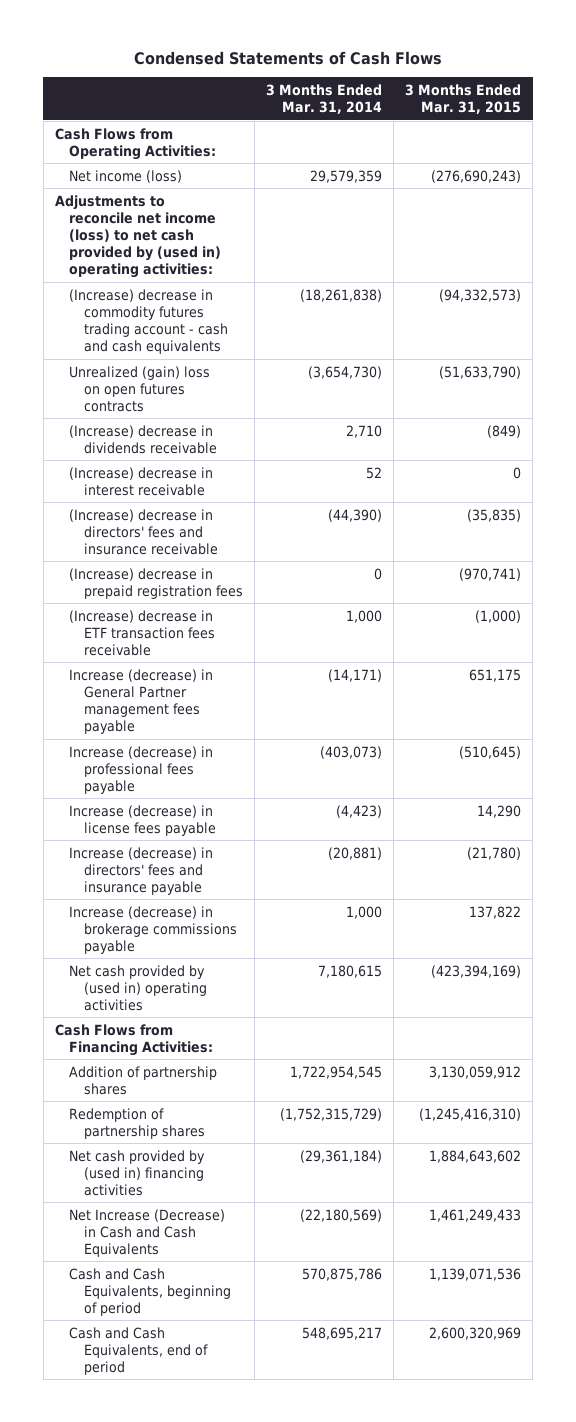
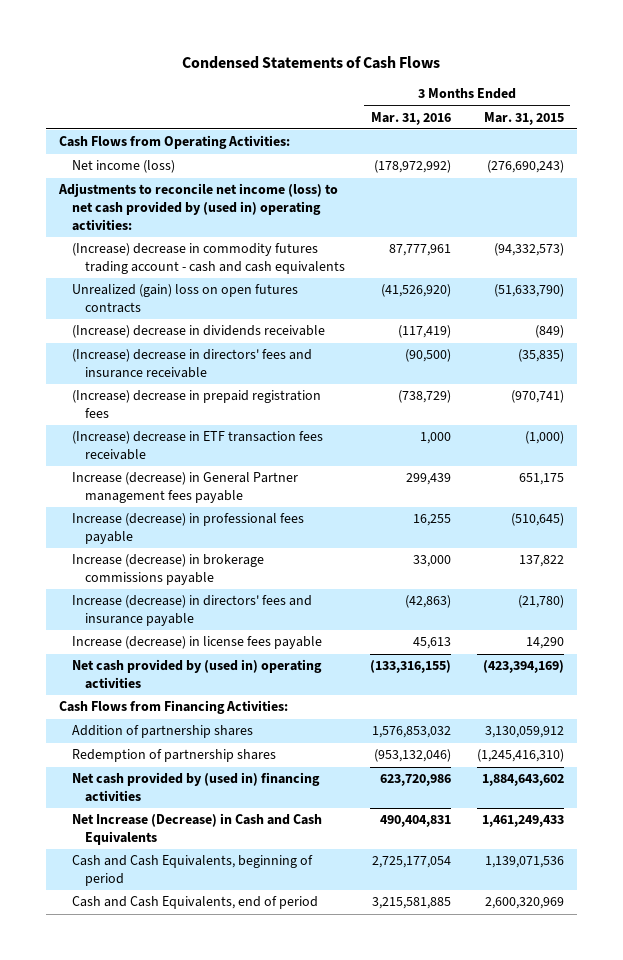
[266,83,383,114] 3 Months Ended Mar. 31, 2014 -> none
none -> [371,111,452,125] Mar. 31, 2016
[69,466,214,496] (Increase) decrease in interest receivable -> none
[69,846,214,895] Increase (decrease) in directors' fees and insurance payable -> [71,595,312,627] Increase (decrease) in directors' fees and insurance payable
[69,804,217,836] Increase (decrease) in license fees payable -> [71,636,322,650] Increase (decrease) in license fees payable

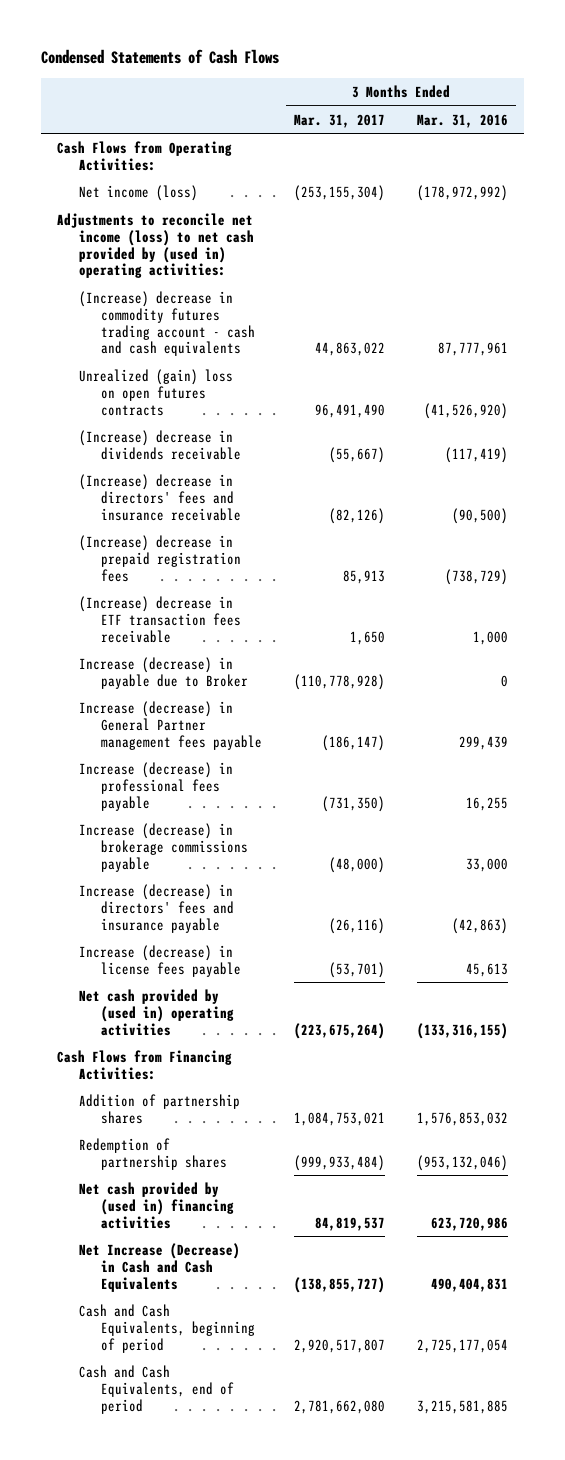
[483,111,564,125] Mar. 31, 2015 -> none
none -> [293,113,385,128] Mar. 31, 2017
none -> [78,656,248,689] Increase (decrease) in payable due to Broker

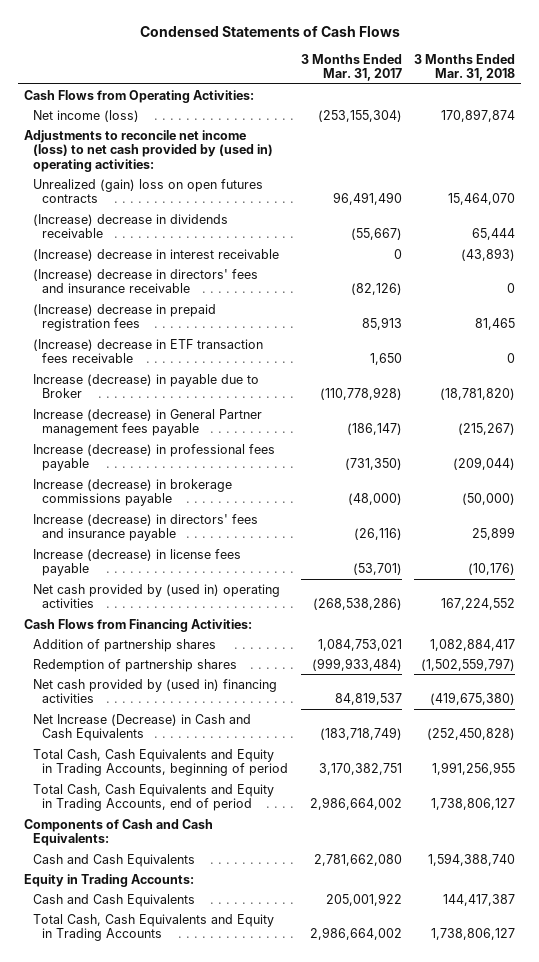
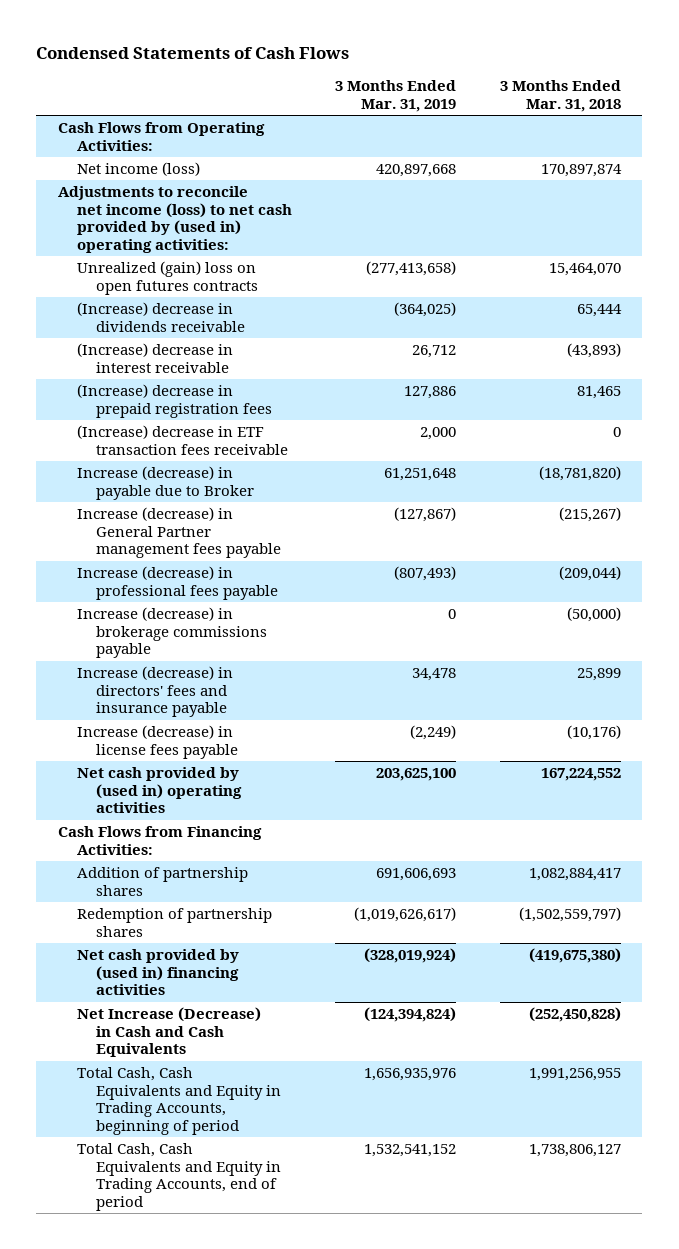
[300,53,402,82] 3 Months Ended Mar. 31, 2017 -> none
none -> [335,80,457,112] 3 Months Ended Mar. 31, 2019
[33,268,259,294] (Increase) decrease in directors' fees and insurance receivable -> none
[24,818,214,847] Components of Cash and Cash Equivalents: -> none
[33,853,196,867] Cash and Cash Equivalents -> none
[24,873,195,887] Equity in Trading Accounts: -> none
[33,893,196,907] Cash and Cash Equivalents -> none
[33,913,275,942] Total Cash, Cash Equivalents and Equity in Trading Accounts -> none

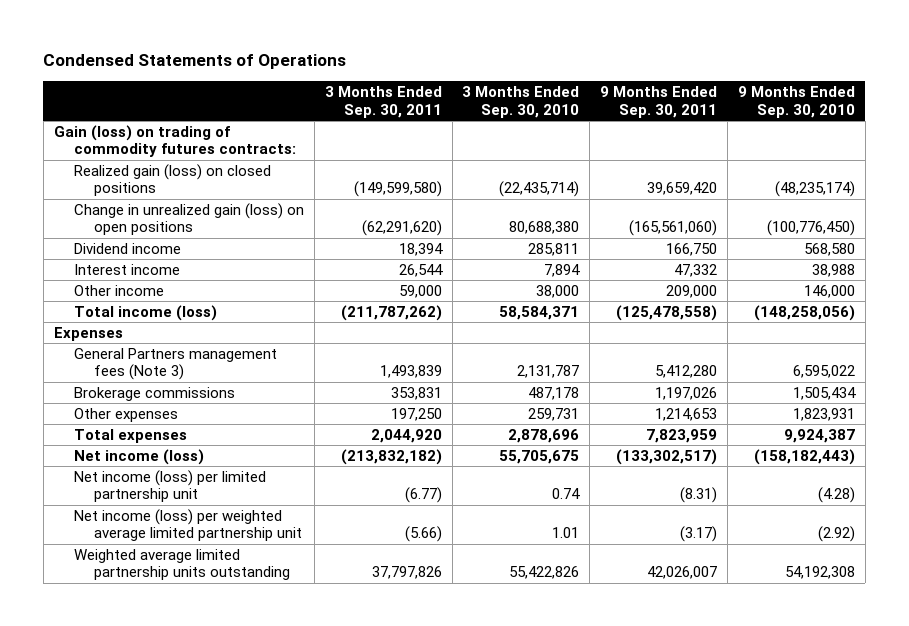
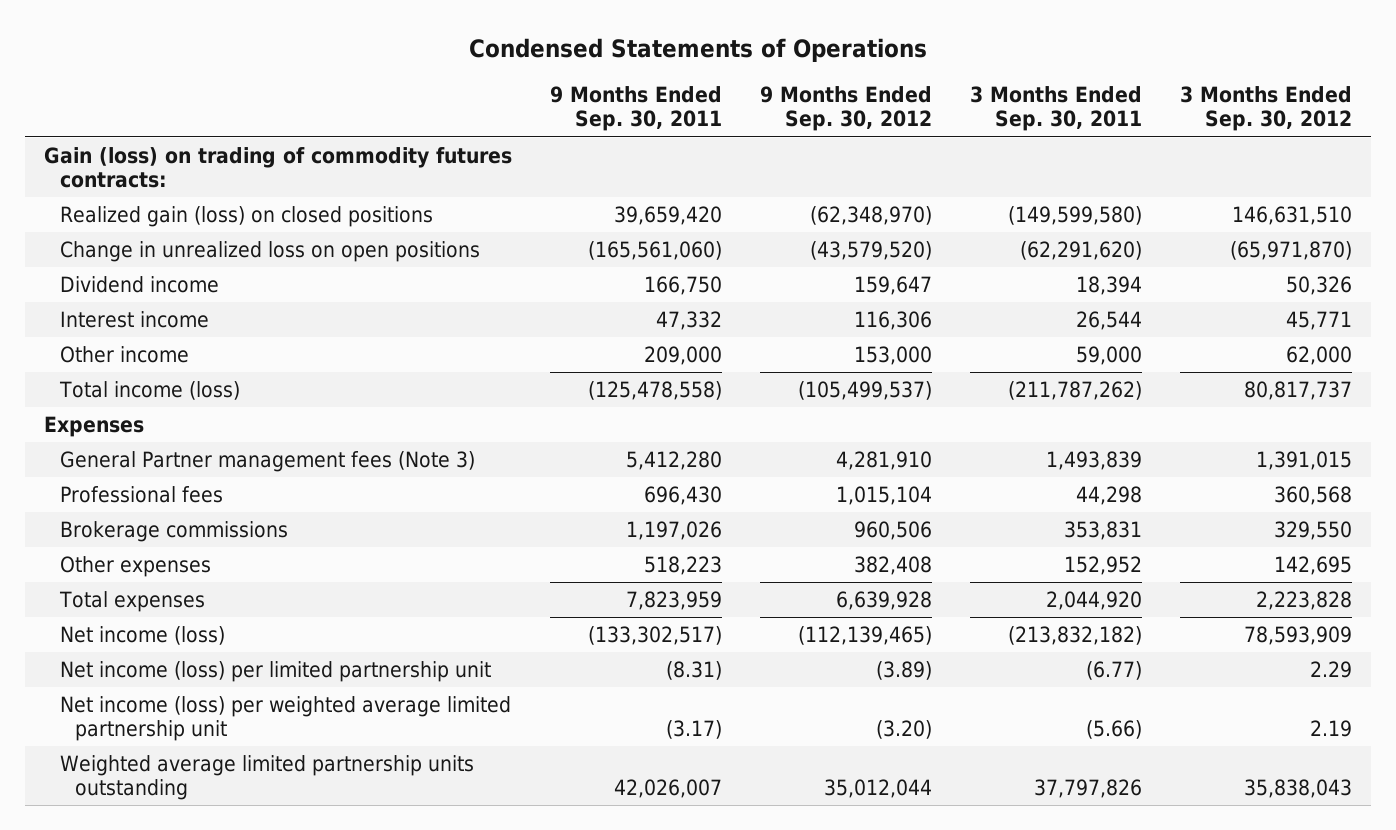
[462,86,580,118] 3 Months Ended Sep. 30, 2010 -> none
[738,86,856,118] 9 Months Ended Sep. 30, 2010 -> none
none -> [760,86,933,132] 9 Months Ended Sep. 30, 2012
none -> [1179,86,1352,132] 3 Months Ended Sep. 30, 2012
[73,203,304,236] Change in unrealized gain (loss) on open positions -> [59,240,480,262] Change in unrealized loss on open positions
[73,348,277,381] General Partners management fees (Note 3) -> [59,450,475,472] General Partner management fees (Note 3)
none -> [59,485,223,503] Professional fees
[390,408,442,422] 197,250 -> [1063,555,1142,575] 152,952
[655,408,718,422] 1,214,653 -> [644,555,723,575] 518,223

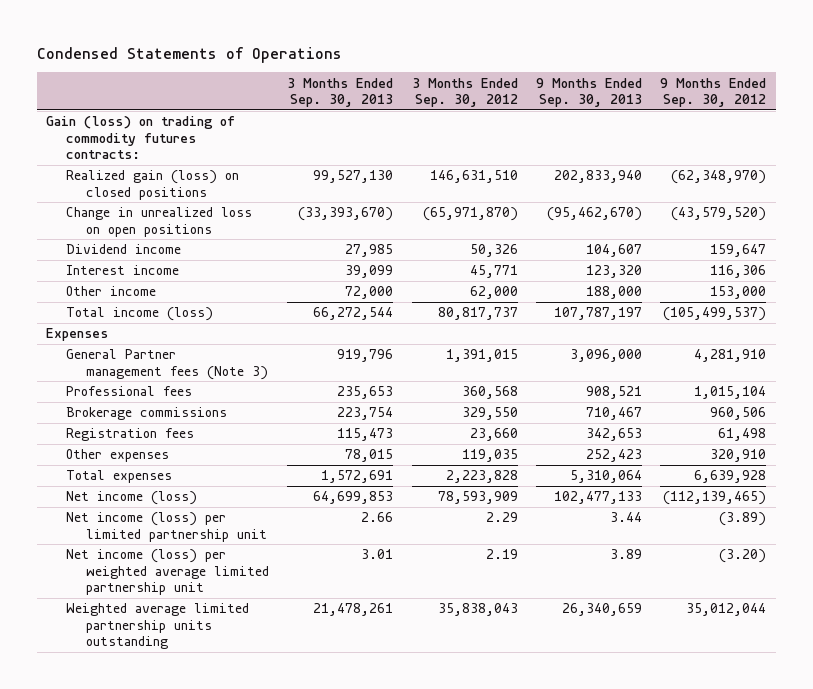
[550,86,723,132] 9 Months Ended Sep. 30, 2011 -> none
[969,86,1142,132] 3 Months Ended Sep. 30, 2011 -> none
none -> [287,77,394,108] 3 Months Ended Sep. 30, 2013
none -> [536,77,643,108] 9 Months Ended Sep. 30, 2013
none -> [66,428,195,442] Registration fees
[854,555,933,575] 382,408 -> [710,449,767,463] 320,910
[1273,555,1352,575] 142,695 -> [461,449,518,463] 119,035

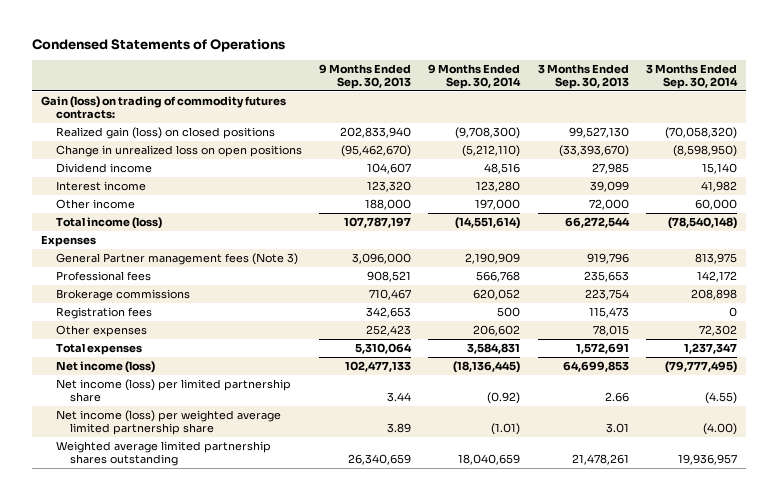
[411,77,518,108] 3 Months Ended Sep. 30, 2012 -> none
[660,77,767,108] 9 Months Ended Sep. 30, 2012 -> none
none -> [428,64,522,90] 9 Months Ended Sep. 30, 2014
none -> [645,64,738,90] 3 Months Ended Sep. 30, 2014
[66,512,267,542] Net income (loss) per limited partnership unit -> [55,378,291,402] Net income (loss) per limited partnership share
[66,549,269,596] Net income (loss) per weighted average limited partnership unit -> [55,409,281,435] Net income (loss) per weighted average limited partnership share
[66,603,250,650] Weighted average limited partnership units outstanding -> [55,440,271,466] Weighted average limited partnership shares outstanding

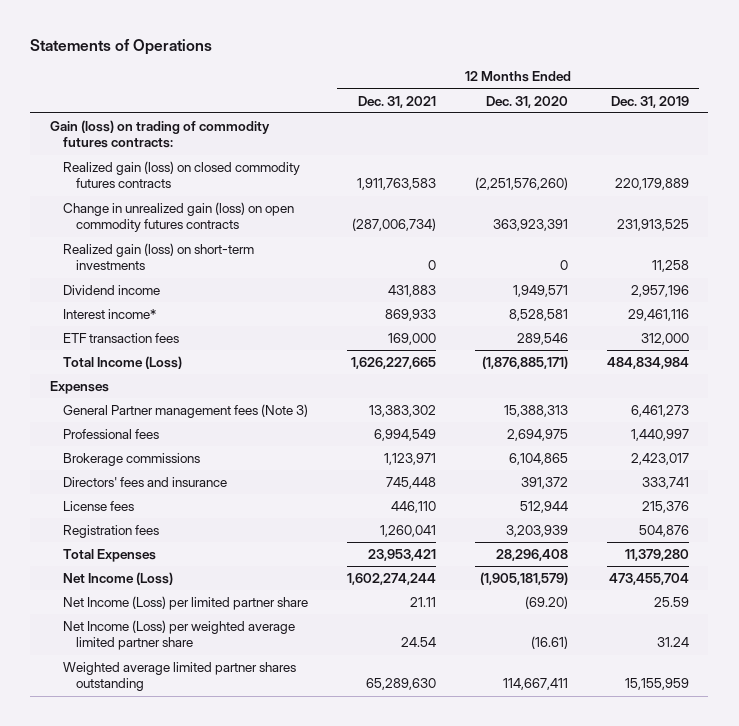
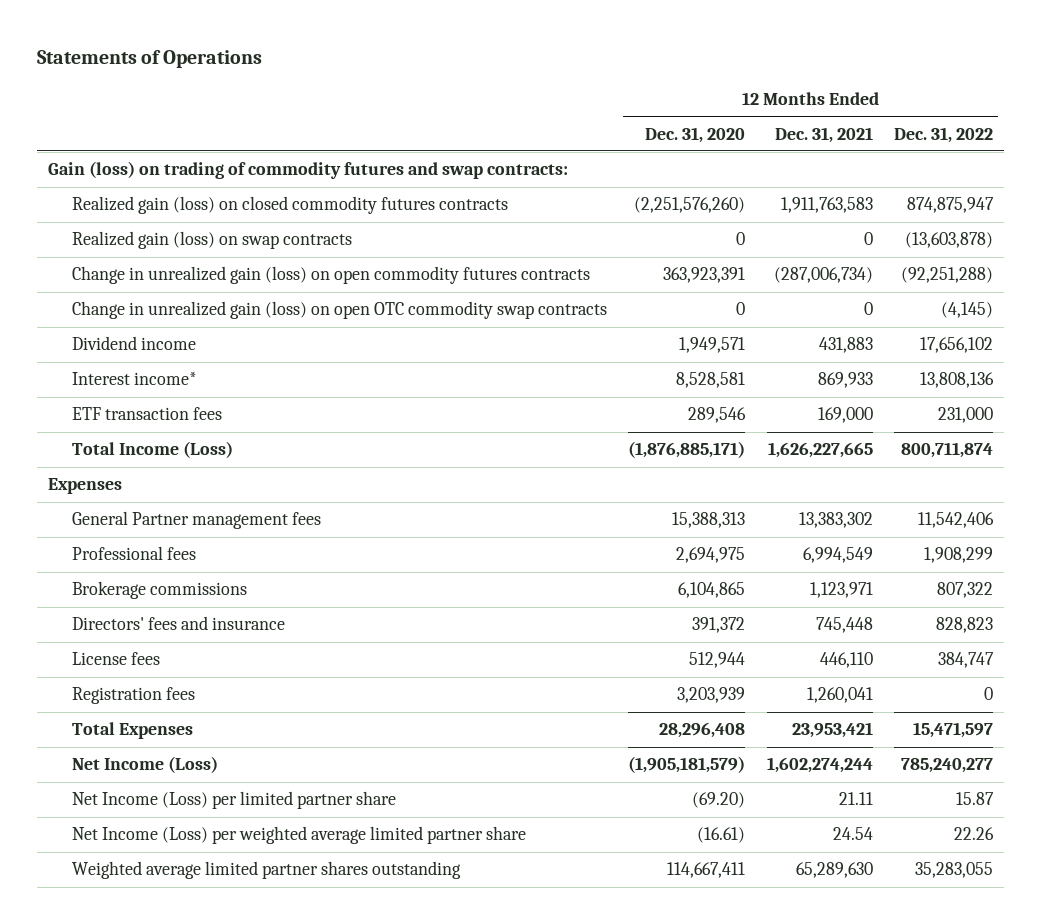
[610,95,689,108] Dec. 31, 2019 -> none
none -> [893,126,993,143] Dec. 31, 2022
[49,119,270,149] Gain (loss) on trading of commodity futures contracts: -> [47,161,568,180] Gain (loss) on trading of commodity futures and swap contracts:
none -> [72,231,353,250] Realized gain (loss) on swap contracts
[63,242,255,271] Realized gain (loss) on short-term investments -> none
none -> [72,301,608,320] Change in unrealized gain (loss) on open OTC commodity swap contracts
[63,403,309,418] General Partner management fees (Note 3) -> [72,511,322,530] General Partner management fees

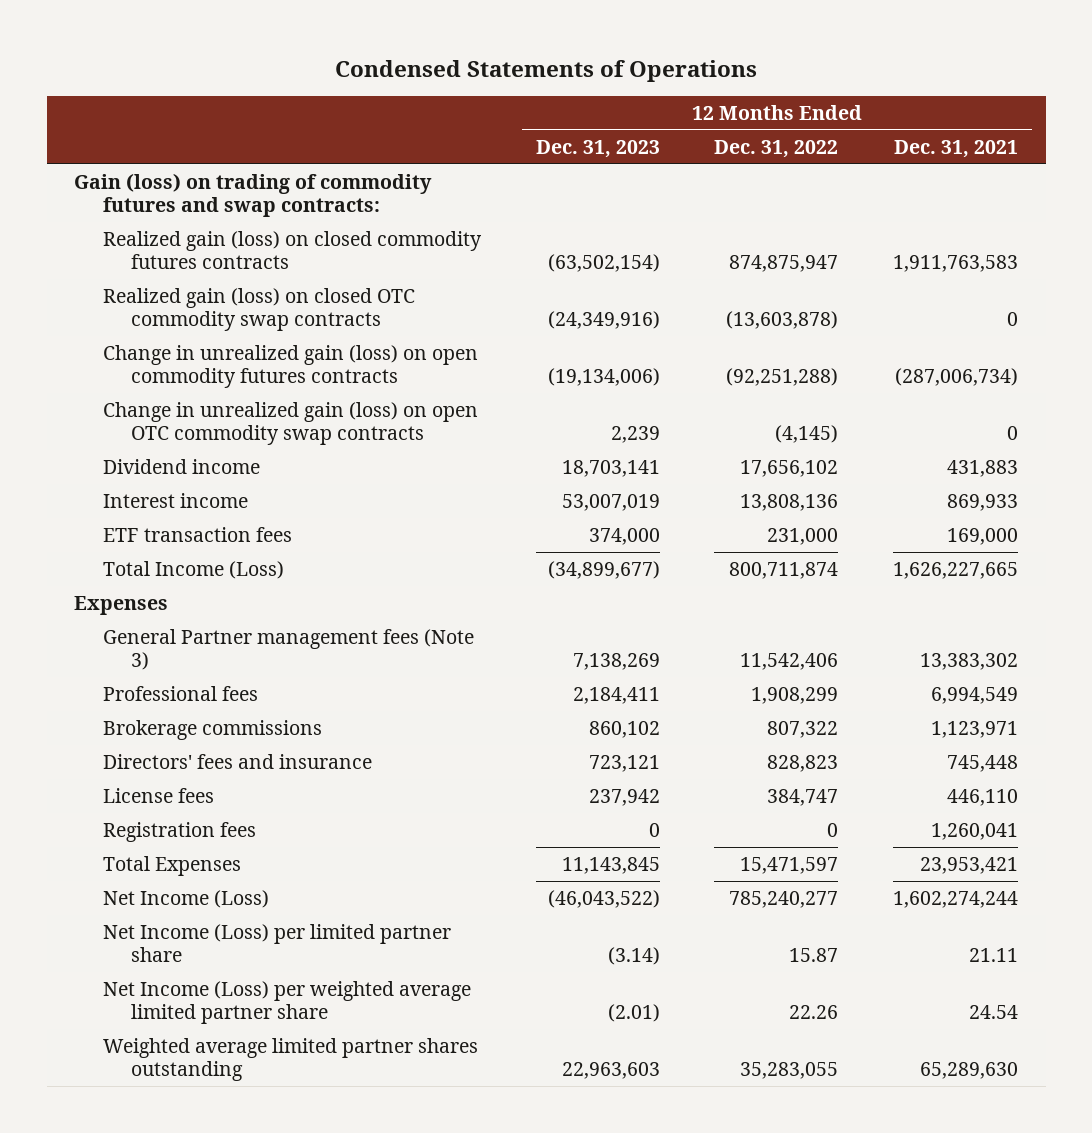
[36,50,262,69] Statements of Operations -> [335,59,758,82] Condensed Statements of Operations
[645,126,746,143] Dec. 31, 2020 -> none
none -> [535,139,660,158] Dec. 31, 2023
[72,231,353,250] Realized gain (loss) on swap contracts -> [102,287,415,332] Realized gain (loss) on closed OTC commodity swap contracts
[72,372,198,386] Interest income* -> [102,492,248,508] Interest income
[72,511,322,530] General Partner management fees -> [102,628,474,671] General Partner management fees (Note 3)

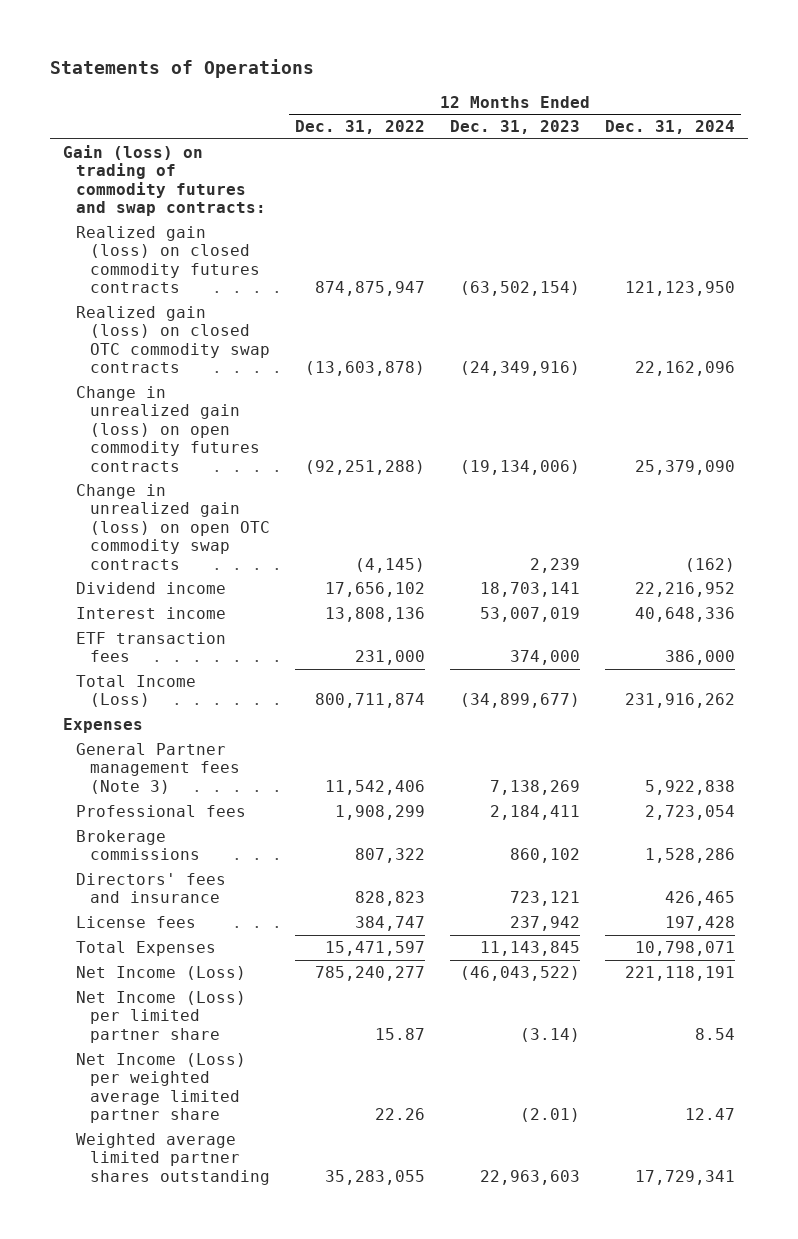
[335,59,758,82] Condensed Statements of Operations -> [50,59,315,79] Statements of Operations
[894,139,1019,158] Dec. 31, 2021 -> none
none -> [605,120,736,135] Dec. 31, 2024
[102,821,256,842] Registration fees -> none

